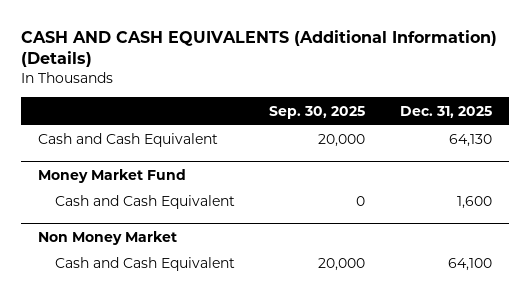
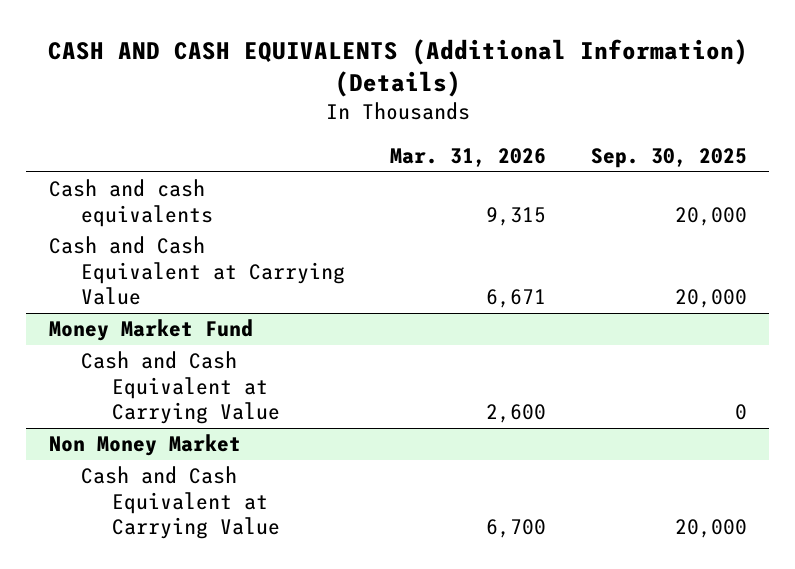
[399,105,492,118] Dec. 31, 2025 -> none
none -> [389,148,546,168] Mar. 31, 2026
none -> [48,179,213,227] Cash and cash equivalents
[38,133,219,148] Cash and Cash Equivalent -> [48,236,345,306] Cash and Cash Equivalent at Carrying Value
[54,195,235,210] Cash and Cash Equivalent -> [80,351,281,425] Cash and Cash Equivalent at Carrying Value
[54,257,235,272] Cash and Cash Equivalent -> [80,466,281,540] Cash and Cash Equivalent at Carrying Value

